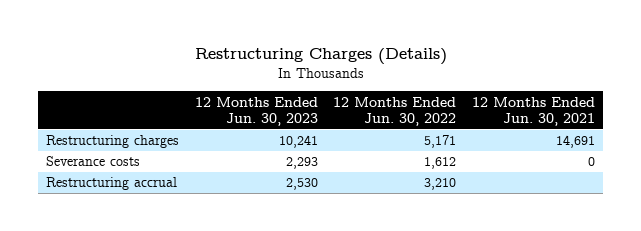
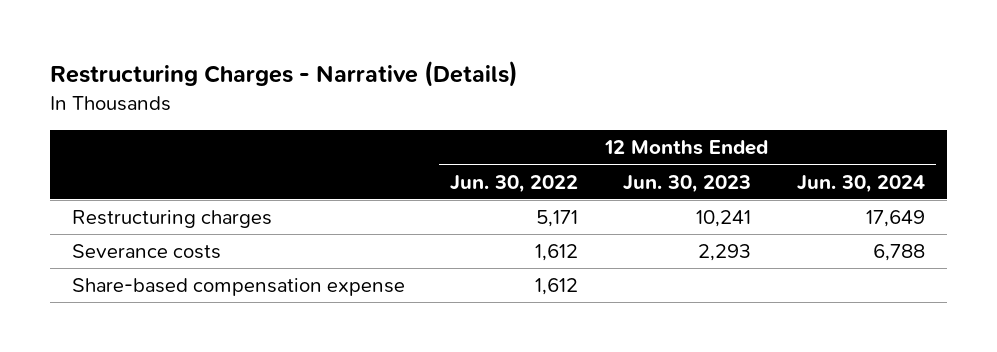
[194,48,447,66] Restructuring Charges (Details) -> [49,60,518,87] Restructuring Charges - Narrative (Details)
[472,96,596,126] 12 Months Ended Jun. 30, 2021 -> none
none -> [796,174,925,193] Jun. 30, 2024
[46,177,178,191] Restructuring accrual -> none
none -> [72,278,406,297] Share-based compensation expense

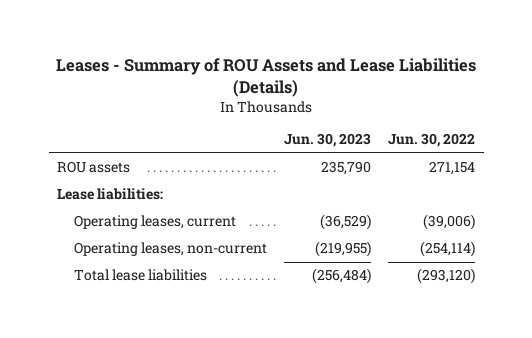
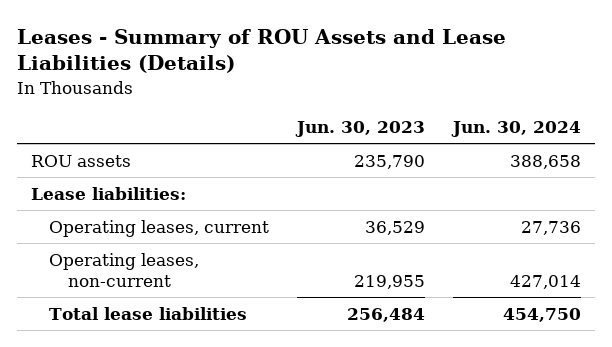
[388,133,476,148] Jun. 30, 2022 -> none
none -> [450,121,581,138] Jun. 30, 2024
[320,214,372,231] (36,529) -> [365,220,426,235] 36,529
[315,241,372,258] (219,955) -> [354,274,426,289] 219,955
[312,268,372,285] (256,484) -> [347,307,426,322] 256,484

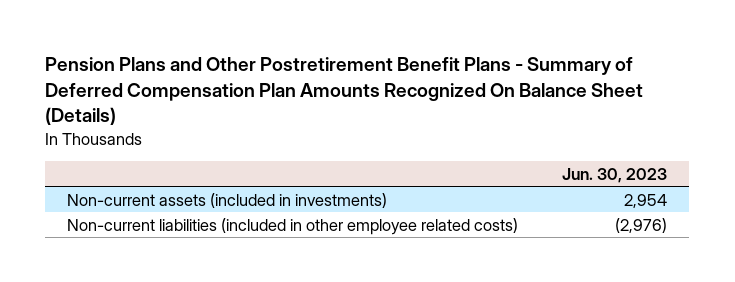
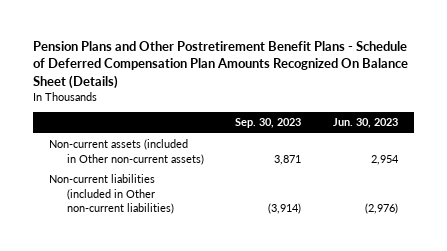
[45,56,644,126] Pension Plans and Other Postretirement Benefit Plans - Summary of Deferred Compensation Plan Amounts Recognized On Balance Sheet (Details) -> [33,40,409,89] Pension Plans and Other Postretirement Benefit Plans - Schedule of Deferred Compensation Plan Amounts Recognized On Balance Sheet (Details)
none -> [235,118,302,129] Sep. 30, 2023
[67,192,388,208] Non-current assets (included in investments) -> [49,139,204,165] Non-current assets (included in Other non-current assets)
[67,217,519,235] Non-current liabilities (included in other employee related costs) -> [49,174,174,214] Non-current liabilities (included in Other non-current liabilities)

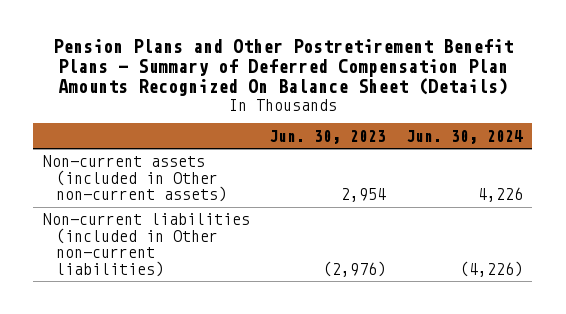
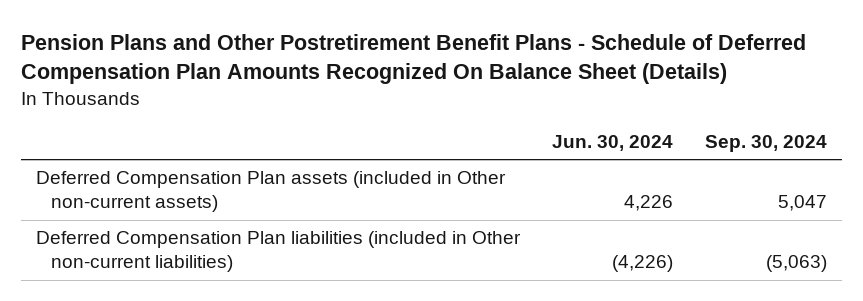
[52,39,513,97] Pension Plans and Other Postretirement Benefit Plans - Summary of Deferred Compensation Plan Amounts Recognized On Balance Sheet (Details) -> [20,33,806,85] Pension Plans and Other Postretirement Benefit Plans - Schedule of Deferred Compensation Plan Amounts Recognized On Balance Sheet (Details)
[269,129,387,144] Jun. 30, 2023 -> none
none -> [704,134,827,152] Sep. 30, 2024
[43,155,228,203] Non-current assets (included in Other non-current assets) -> [36,171,507,213] Deferred Compensation Plan assets (included in Other non-current assets)
[43,213,251,277] Non-current liabilities (included in Other non-current liabilities) -> [36,231,522,273] Deferred Compensation Plan liabilities (included in Other non-current liabilities)

